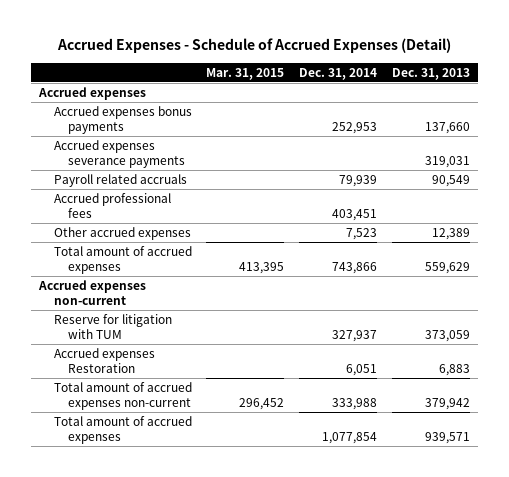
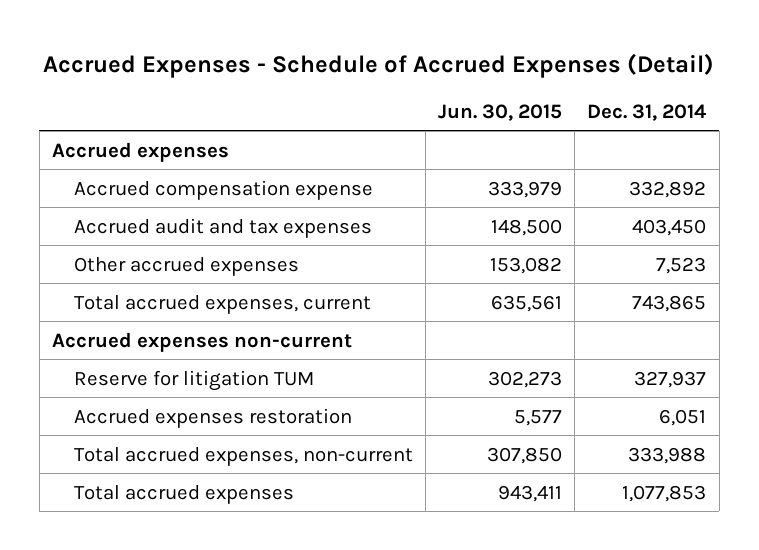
[206,67,285,80] Mar. 31, 2015 -> none
[392,67,471,80] Dec. 31, 2013 -> none
none -> [438,103,563,121] Jun. 30, 2015
[53,105,192,134] Accrued expenses bonus payments -> none
[53,139,186,168] Accrued expenses severance payments -> none
[53,173,187,187] Payroll related accruals -> none
[53,192,171,218] Accrued professional fees -> none
none -> [73,179,373,200] Accrued compensation expense
none -> [73,217,372,238] Accrued audit and tax expenses
[53,245,192,274] Total amount of accrued expenses -> [73,294,371,314] Total accrued expenses, current
[332,261,378,274] 743,866 -> [632,294,707,312] 743,865
[53,313,172,339] Reserve for litigation with TUM -> [73,369,314,391] Reserve for litigation TUM
[53,347,155,373] Accrued expenses Restoration -> [73,407,352,428] Accrued expenses restoration
[53,381,192,410] Total amount of accrued expenses non-current -> [73,446,413,466] Total accrued expenses, non-current
[53,415,192,444] Total amount of accrued expenses -> [73,484,294,504] Total accrued expenses
[322,431,378,444] 1,077,854 -> [622,484,707,502] 1,077,853

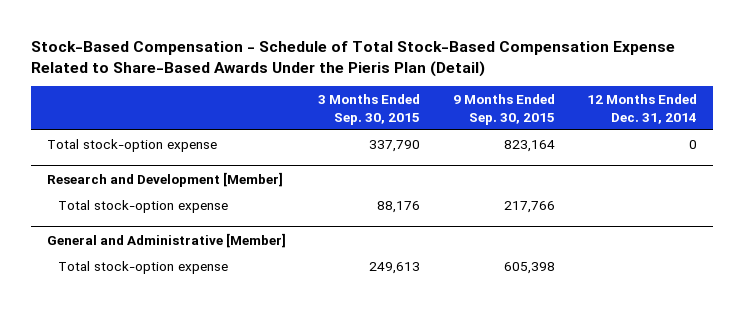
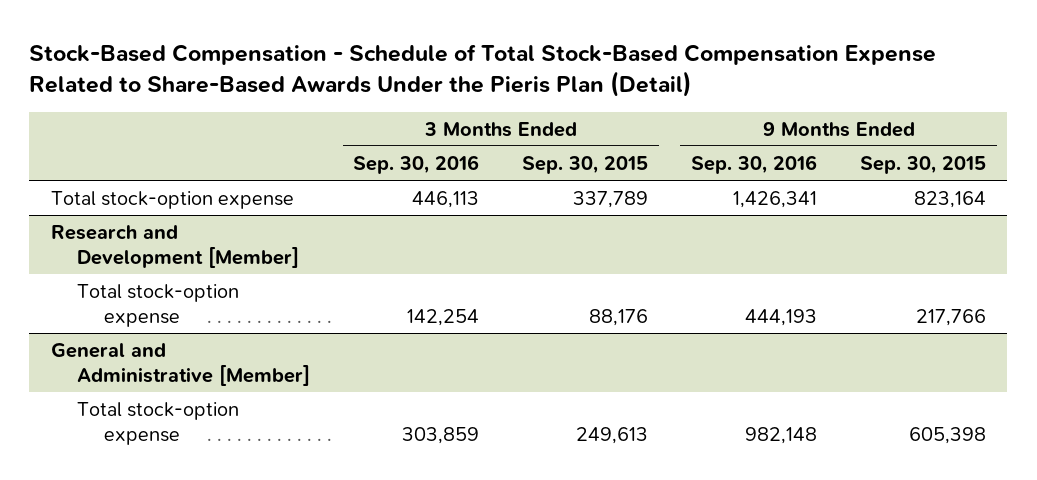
[586,94,697,124] 12 Months Ended Dec. 31, 2014 -> none
none -> [353,154,480,174] Sep. 30, 2016
none -> [691,154,818,174] Sep. 30, 2016
[369,140,421,153] 337,790 -> [573,190,649,208] 337,789

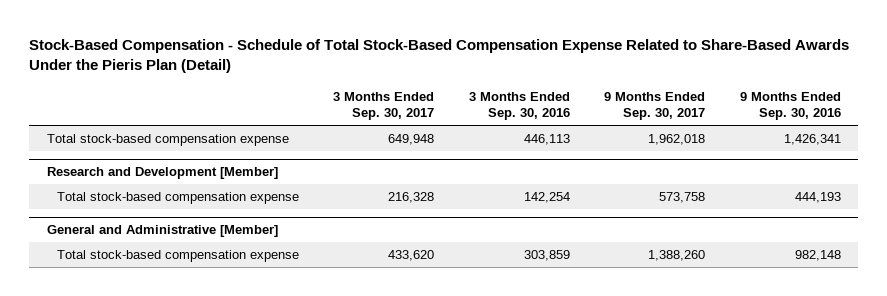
[522,155,649,174] Sep. 30, 2015 -> none
[859,155,986,174] Sep. 30, 2015 -> none
none -> [333,91,435,121] 3 Months Ended Sep. 30, 2017
none -> [604,91,706,121] 9 Months Ended Sep. 30, 2017
[50,190,294,209] Total stock-option expense -> [46,134,289,147] Total stock-based compensation expense
[77,283,240,328] Total stock-option expense -> [56,192,299,205] Total stock-based compensation expense
[77,401,240,446] Total stock-option expense -> [56,250,299,263] Total stock-based compensation expense

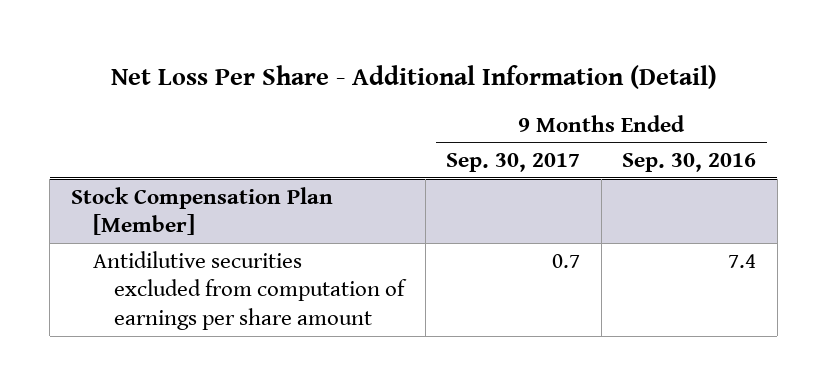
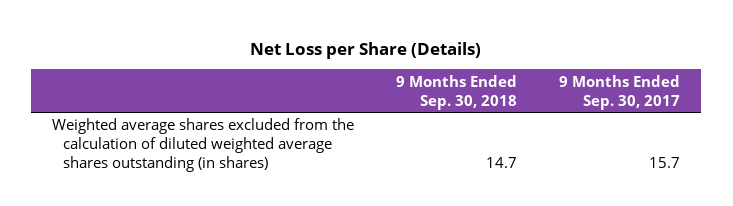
[110,65,717,90] Net Loss Per Share - Additional Information (Detail) -> [250,41,482,59] Net Loss per Share (Details)
[622,153,757,173] Sep. 30, 2016 -> none
none -> [396,74,518,110] 9 Months Ended Sep. 30, 2018
[70,186,333,236] Stock Compensation Plan [Member] -> none
[92,250,408,331] Antidilutive securities excluded from computation of earnings per share amount -> none
none -> [52,118,355,173] Weighted average shares excluded from the calculation of diluted weighted average shares outstanding (in shares)

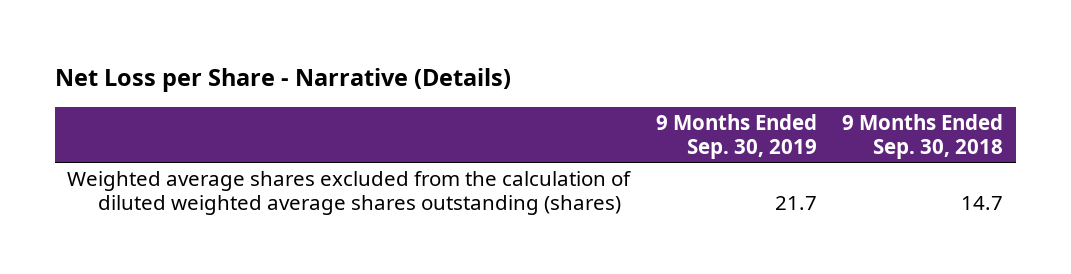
[250,41,482,59] Net Loss per Share (Details) -> [54,68,511,93] Net Loss per Share - Narrative (Details)
[559,74,681,110] 9 Months Ended Sep. 30, 2017 -> none
none -> [655,113,817,159] 9 Months Ended Sep. 30, 2019
[52,118,355,173] Weighted average shares excluded from the calculation of diluted weighted average shares outstanding (in shares) -> [67,171,632,216] Weighted average shares excluded from the calculation of diluted weighted average shares outstanding (shares)

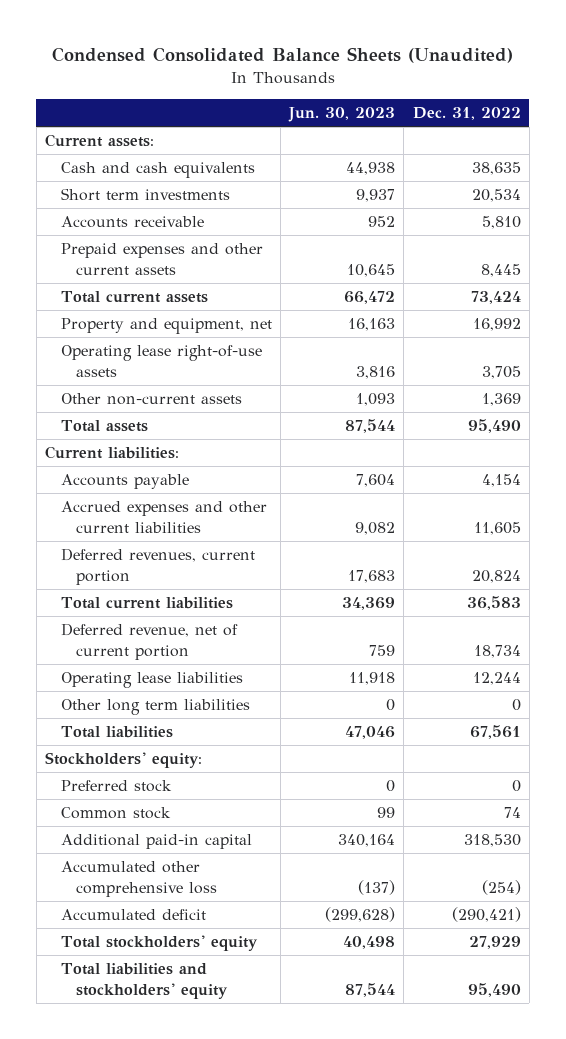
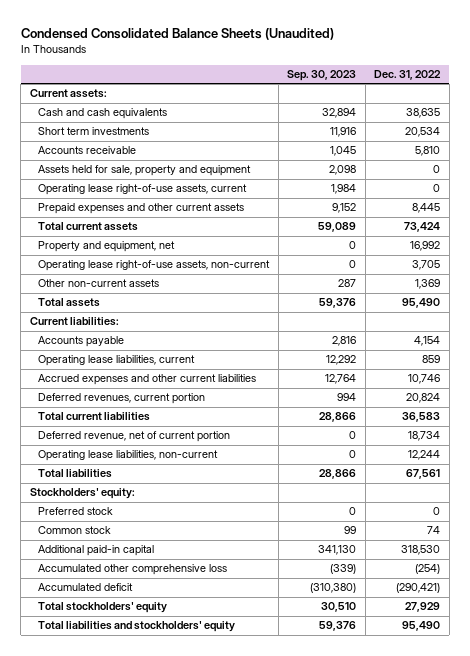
[288,107,396,123] Jun. 30, 2023 -> none
none -> [287,69,357,81] Sep. 30, 2023
none -> [38,165,252,177] Assets held for sale, property and equipment
none -> [38,184,248,196] Operating lease right-of-use assets, current
[60,344,262,377] Operating lease right-of-use assets -> [38,260,271,272] Operating lease right-of-use assets, non-current
none -> [38,355,196,367] Operating lease liabilities, current
[473,521,521,535] 11,605 -> [408,374,441,385] 10,746
[60,698,250,715] Other long term liabilities -> none
[60,671,243,688] Operating lease liabilities -> [38,450,219,462] Operating lease liabilities, non-current

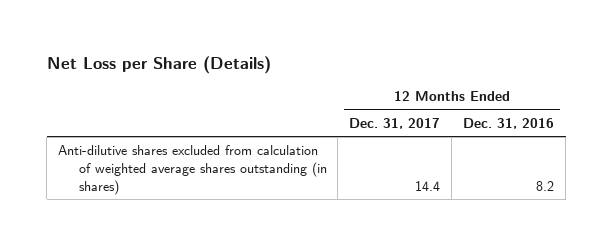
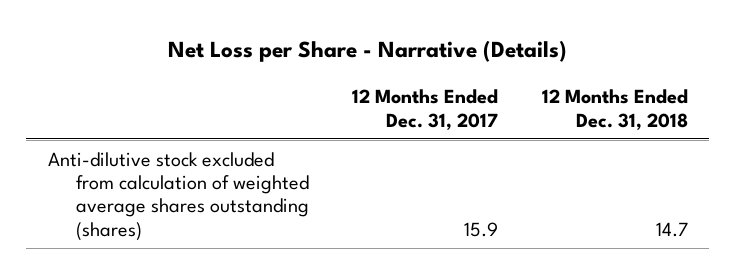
[46,55,271,74] Net Loss per Share (Details) -> [167,40,567,63] Net Loss per Share - Narrative (Details)
[463,117,555,129] Dec. 31, 2016 -> none
none -> [541,89,688,130] 12 Months Ended Dec. 31, 2018
[58,145,327,195] Anti-dilutive shares excluded from calculation of weighted average shares outstanding (in shares) -> [47,151,309,241] Anti-dilutive stock excluded from calculation of weighted average shares outstanding (shares)
[415,180,441,191] 14.4 -> [464,221,499,237] 15.9

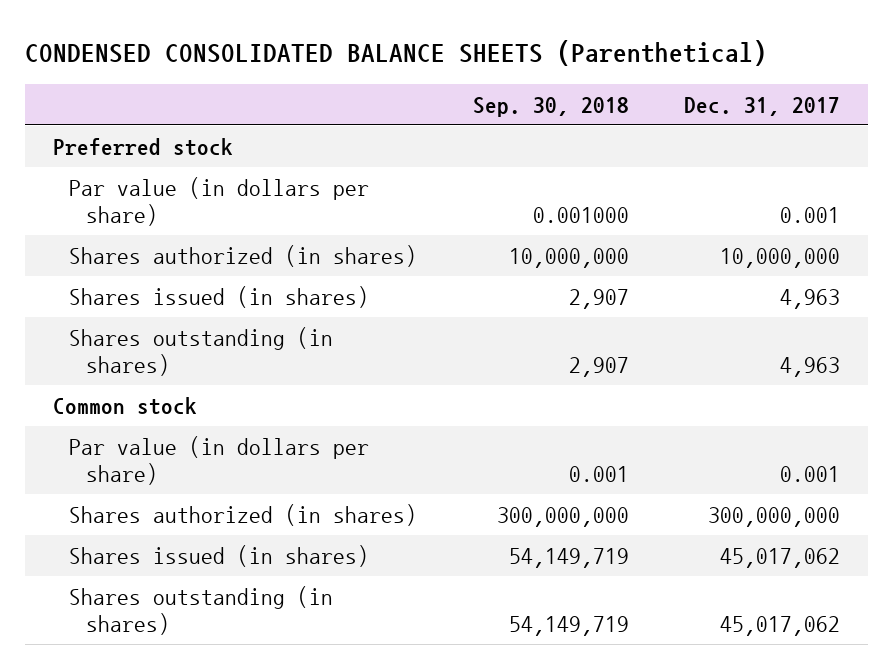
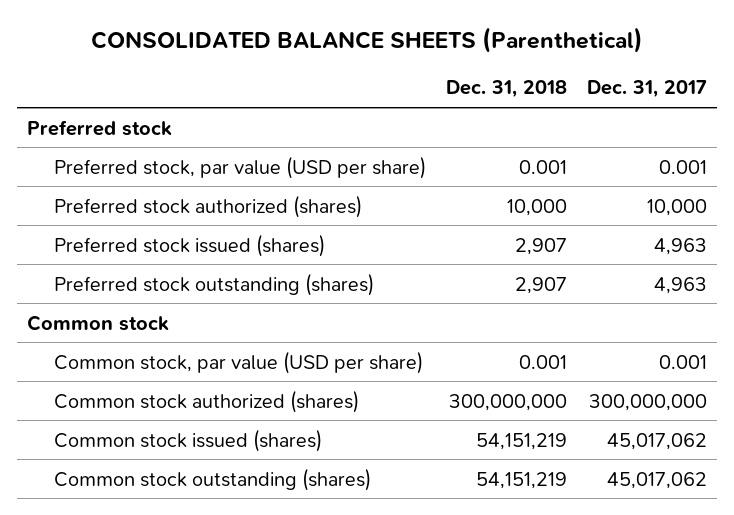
[25,39,768,66] CONDENSED CONSOLIDATED BALANCE SHEETS (Parenthetical) -> [90,26,643,53] CONSOLIDATED BALANCE SHEETS (Parenthetical)
[472,96,629,117] Sep. 30, 2018 -> none
none -> [445,80,567,99] Dec. 31, 2018
[69,176,370,226] Par value (in dollars per share) -> [53,155,426,179] Preferred stock, par value (USD per share)
[69,244,418,267] Shares authorized (in shares) -> [53,194,362,218] Preferred stock authorized (shares)
[719,247,840,268] 10,000,000 -> [646,198,707,216] 10,000
[69,285,370,308] Shares issued (in shares) -> [53,233,325,257] Preferred stock issued (shares)
[69,326,334,376] Shares outstanding (in shares) -> [53,272,374,296] Preferred stock outstanding (shares)
[69,435,370,485] Par value (in dollars per share) -> [53,350,423,374] Common stock, par value (USD per share)
[69,503,418,526] Shares authorized (in shares) -> [53,389,359,413] Common stock authorized (shares)
[69,544,370,567] Shares issued (in shares) -> [53,428,322,452] Common stock issued (shares)
[69,585,334,635] Shares outstanding (in shares) -> [53,467,371,491] Common stock outstanding (shares)

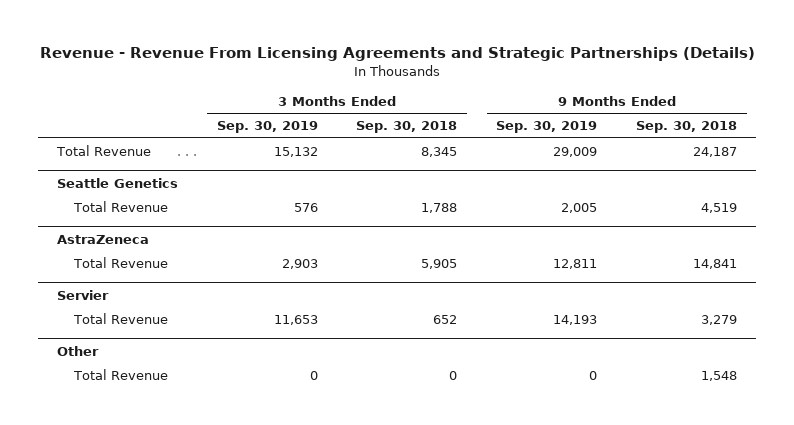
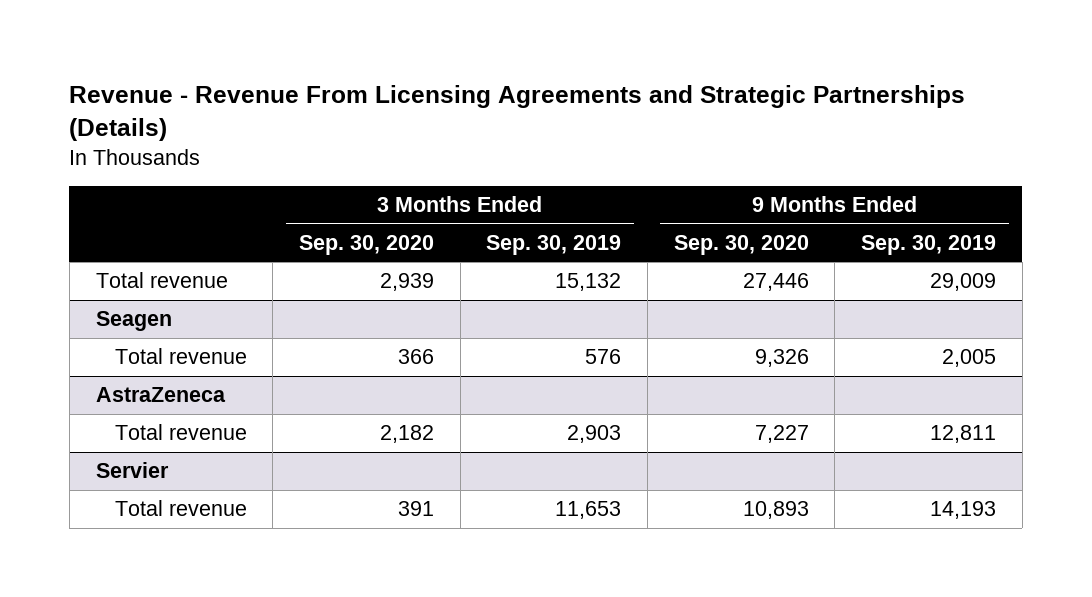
[356,121,458,134] Sep. 30, 2018 -> none
[635,121,737,134] Sep. 30, 2018 -> none
none -> [298,234,434,255] Sep. 30, 2020
none -> [673,234,809,255] Sep. 30, 2020
[55,144,151,156] Total Revenue -> [95,272,228,289] Total revenue
[56,177,178,188] Seattle Genetics -> [95,311,172,332] Seagen
[72,200,168,212] Total Revenue -> [114,348,247,365] Total revenue
[72,256,168,268] Total Revenue -> [114,424,247,441] Total revenue
[56,345,99,356] Other -> none
[72,368,168,380] Total Revenue -> none
[72,312,168,324] Total Revenue -> [114,500,247,517] Total revenue

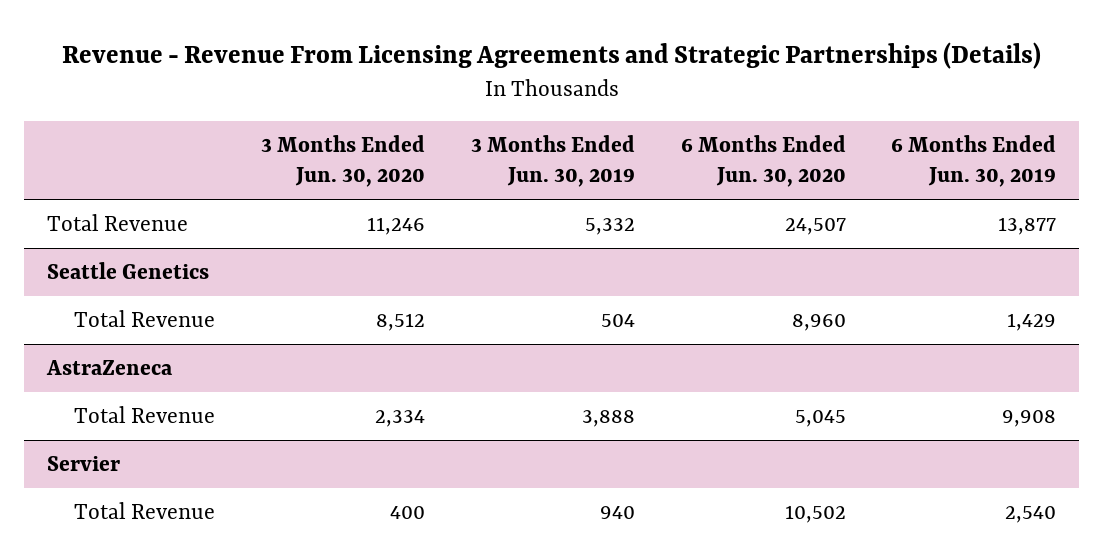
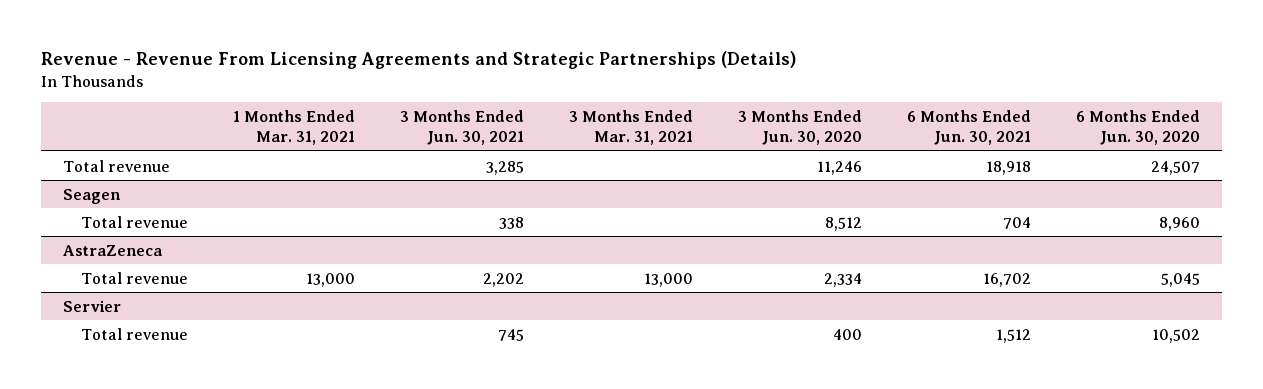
[470,134,635,188] 3 Months Ended Jun. 30, 2019 -> none
[891,134,1057,188] 6 Months Ended Jun. 30, 2019 -> none
none -> [233,109,356,146] 1 Months Ended Mar. 31, 2021
none -> [400,109,525,146] 3 Months Ended Jun. 30, 2021
none -> [568,109,693,146] 3 Months Ended Mar. 31, 2021
none -> [906,109,1031,146] 6 Months Ended Jun. 30, 2021
[47,213,189,231] Total Revenue -> [63,159,171,172] Total revenue
[47,261,210,279] Seattle Genetics -> [63,188,122,204] Seagen
[74,309,216,327] Total Revenue -> [81,215,189,228] Total revenue
[74,405,216,423] Total Revenue -> [81,271,189,284] Total revenue
[74,501,216,519] Total Revenue -> [81,327,189,340] Total revenue

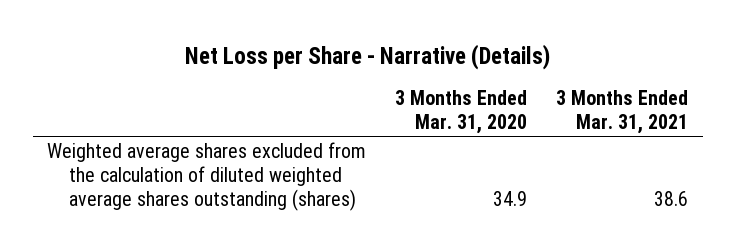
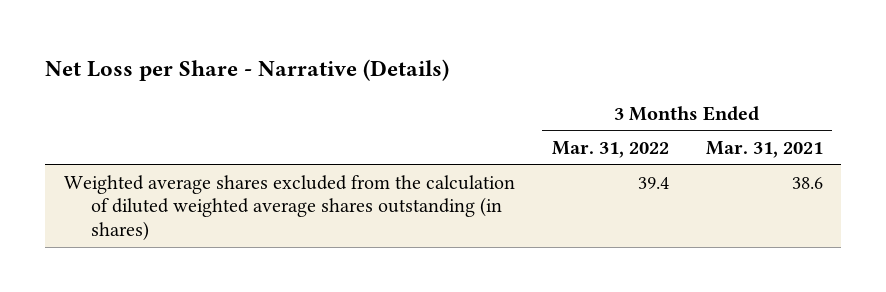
[395,90,528,134] 3 Months Ended Mar. 31, 2020 -> none
none -> [551,140,669,158] Mar. 31, 2022
[47,142,367,211] Weighted average shares excluded from the calculation of diluted weighted average shares outstanding (shares) -> [63,174,515,242] Weighted average shares excluded from the calculation of diluted weighted average shares outstanding (in shares)

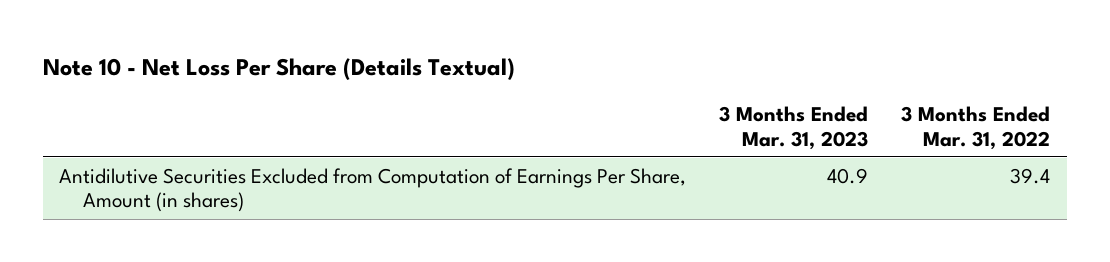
[45,59,450,82] Net Loss per Share - Narrative (Details) -> [42,58,515,81] Note 10 - Net Loss Per Share (Details Textual)
[705,140,823,158] Mar. 31, 2021 -> none
none -> [719,106,869,150] 3 Months Ended Mar. 31, 2023
[63,174,515,242] Weighted average shares excluded from the calculation of diluted weighted average shares outstanding (in shares) -> [59,168,687,213] Antidilutive Securities Excluded from Computation of Earnings Per Share, Amount (in shares)

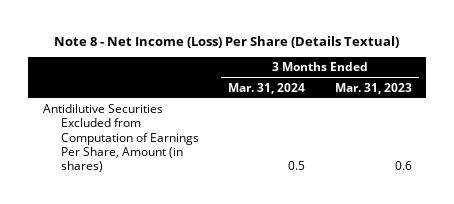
[42,58,515,81] Note 10 - Net Loss Per Share (Details Textual) -> [54,35,400,48] Note 8 - Net Income (Loss) Per Share (Details Textual)
[901,106,1051,150] 3 Months Ended Mar. 31, 2022 -> none
none -> [228,82,306,94] Mar. 31, 2024
[827,168,869,185] 40.9 -> [394,160,412,170] 0.6

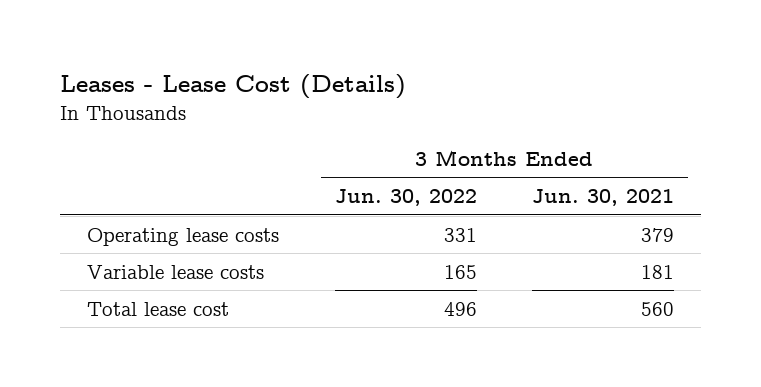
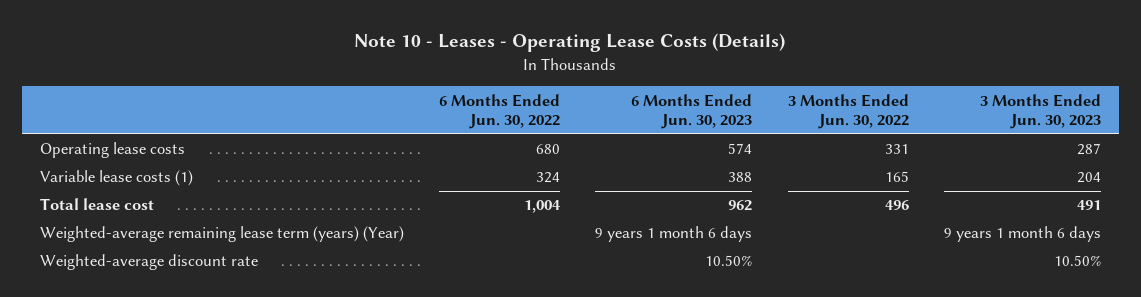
[59,73,406,99] Leases - Lease Cost (Details) -> [354,33,786,53] Note 10 - Leases - Operating Lease Costs (Details)
[531,189,674,207] Jun. 30, 2021 -> none
none -> [438,93,560,130] 6 Months Ended Jun. 30, 2022
none -> [631,93,753,130] 6 Months Ended Jun. 30, 2023
none -> [980,93,1102,130] 3 Months Ended Jun. 30, 2023
[87,264,265,279] Variable lease costs -> [39,170,193,187] Variable lease costs (1)
none -> [39,226,404,243] Weighted-average remaining lease term (years) (Year)
none -> [39,254,258,271] Weighted-average discount rate

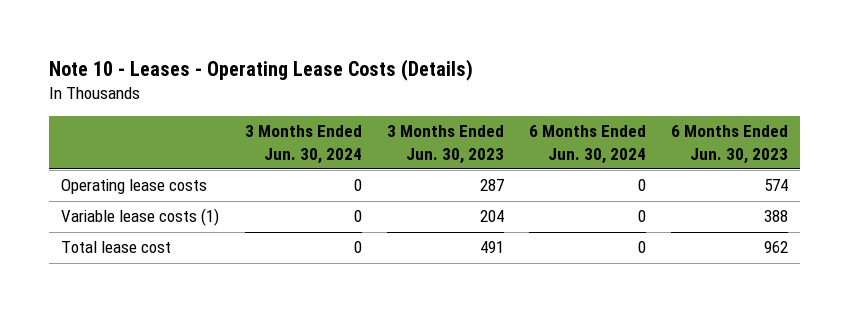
[438,93,560,130] 6 Months Ended Jun. 30, 2022 -> none
[787,93,909,130] 3 Months Ended Jun. 30, 2022 -> none
none -> [244,125,362,164] 3 Months Ended Jun. 30, 2024
none -> [528,125,646,164] 6 Months Ended Jun. 30, 2024
[39,226,404,243] Weighted-average remaining lease term (years) (Year) -> none
[39,254,258,271] Weighted-average discount rate -> none

